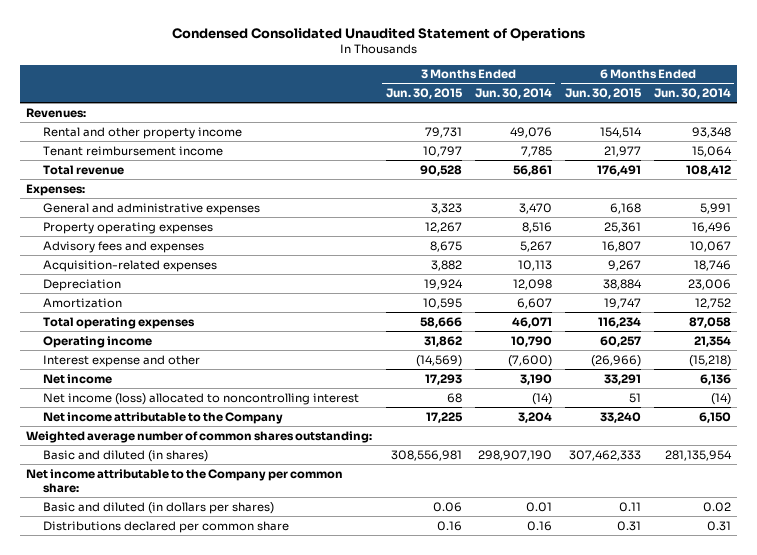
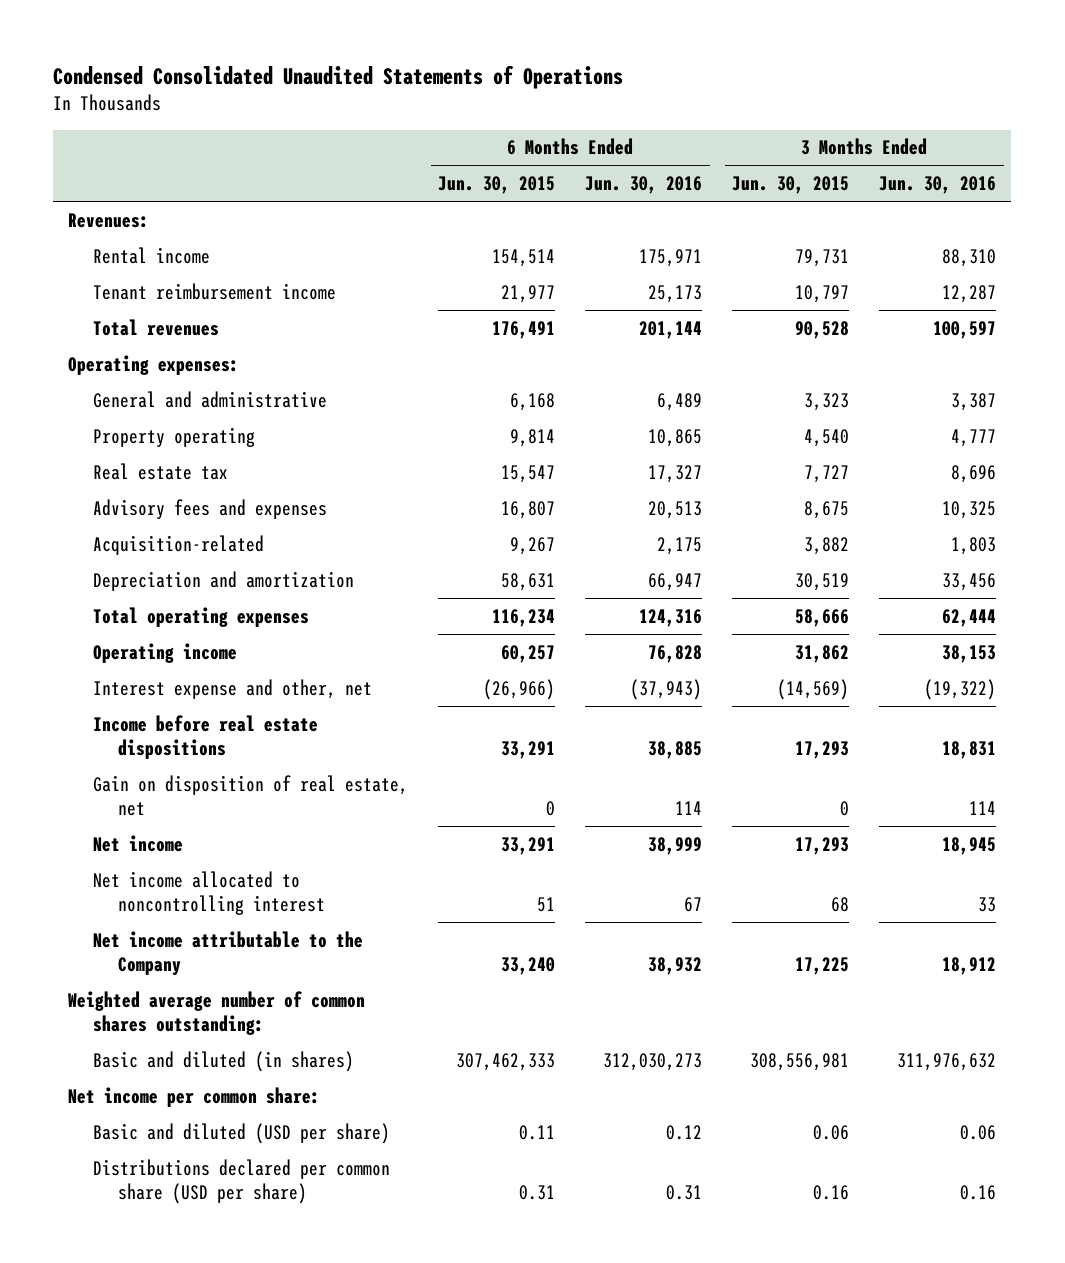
[171,27,585,41] Condensed Consolidated Unaudited Statement of Operations -> [53,64,624,89] Condensed Consolidated Unaudited Statements of Operations
[474,87,552,99] Jun. 30, 2014 -> none
[653,87,731,99] Jun. 30, 2014 -> none
none -> [585,176,703,195] Jun. 30, 2016
none -> [879,176,997,195] Jun. 30, 2016
[42,126,242,139] Rental and other property income -> [93,246,211,264] Rental income
[42,164,124,175] Total revenue -> [93,318,220,336] Total revenues
[26,183,86,196] Expenses: -> [68,354,240,375] Operating expenses:
[42,202,260,215] General and administrative expenses -> [93,390,328,408] General and administrative
[42,221,213,234] Property operating expenses -> [93,426,256,447] Property operating
[424,221,462,233] 12,267 -> [804,428,850,447] 4,540
[603,221,641,233] 25,361 -> [510,428,556,447] 9,814
none -> [93,462,229,480] Real estate tax
[42,278,121,291] Depreciation -> none
[42,297,122,308] Amortization -> none
[42,259,217,272] Acquisition-related expenses -> [93,534,265,555] Acquisition-related
none -> [93,570,355,591] Depreciation and amortization
[42,354,200,367] Interest expense and other -> [93,678,373,699] Interest expense and other, net
none -> [93,714,319,759] Income before real estate dispositions
none -> [93,774,409,816] Gain on disposition of real estate, net
[42,392,359,405] Net income (loss) allocated to noncontrolling interest -> [93,870,326,915] Net income allocated to noncontrolling interest
[26,468,344,493] Net income attributable to the Company per common share: -> [68,1086,321,1107] Net income per common share:
[42,501,274,514] Basic and diluted (in dollars per shares) -> [93,1122,391,1144] Basic and diluted (USD per share)
[42,520,289,533] Distributions declared per common share -> [93,1158,391,1204] Distributions declared per common share (USD per share)

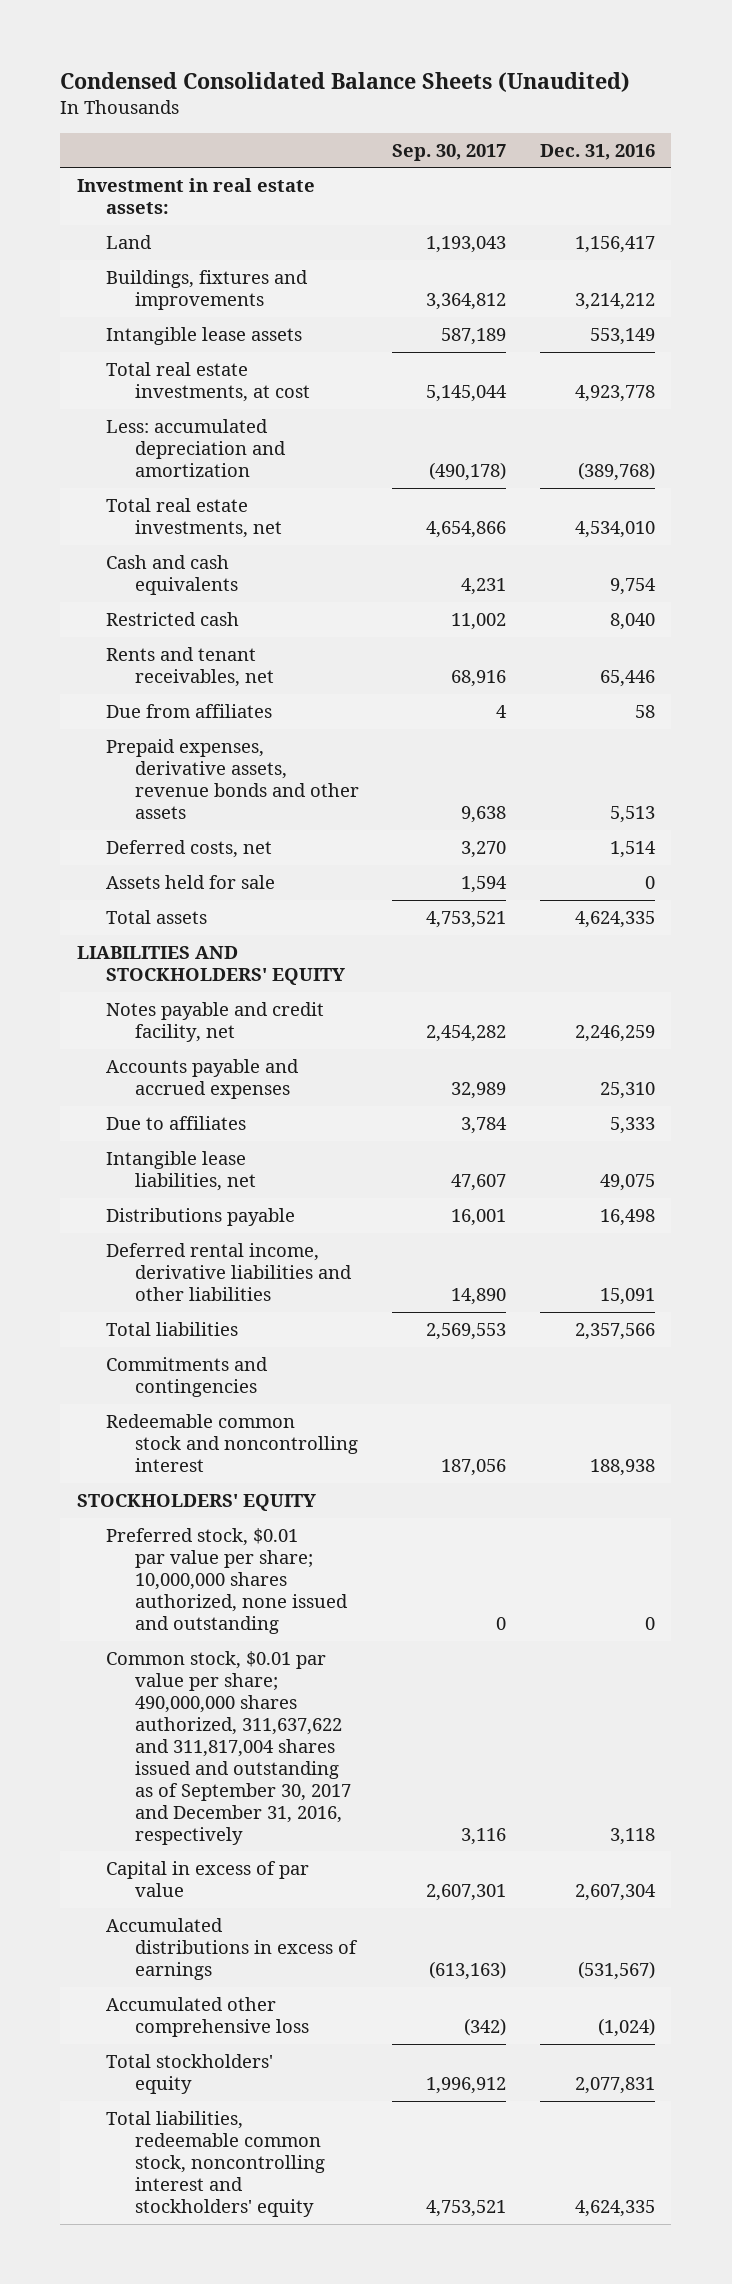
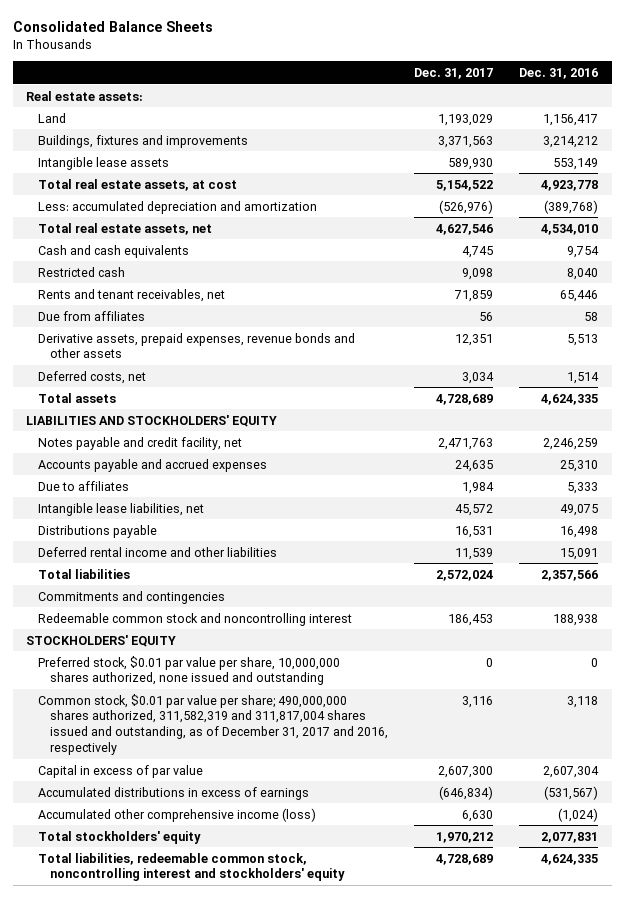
[60,72,631,93] Condensed Consolidated Balance Sheets (Unaudited) -> [13,21,214,33] Consolidated Balance Sheets
[392,143,507,161] Sep. 30, 2017 -> none
none -> [414,67,494,79] Dec. 31, 2017
[77,178,316,214] Investment in real estate assets: -> [26,90,144,101] Real estate assets:
[106,362,311,402] Total real estate investments, at cost -> [38,178,238,191] Total real estate assets, at cost
[106,498,283,538] Total real estate investments, net -> [38,222,213,235] Total real estate assets, net
[106,739,360,819] Prepaid expenses, derivative assets, revenue bonds and other assets -> [38,332,356,359] Derivative assets, prepaid expenses, revenue bonds and other assets
[106,875,276,890] Assets held for sale -> none
[106,1243,353,1301] Deferred rental income, derivative liabilities and other liabilities -> [38,546,278,557] Deferred rental income and other liabilities
[106,1528,349,1634] Preferred stock, $0.01 par value per share; 10,000,000 shares authorized, none issued and outstanding -> [38,655,341,686] Preferred stock, $0.01 par value per share, 10,000,000 shares authorized, none issued and outstanding
[106,1651,352,1845] Common stock, $0.01 par value per share; 490,000,000 shares authorized, 311,637,622 and 311,817,004 shares issued and outstanding as of September 30, 2017 and December 31, 2016, respectively -> [38,693,388,755] Common stock, $0.01 par value per share; 490,000,000 shares authorized, 311,582,319 and 311,817,004 shares issued and outstanding, as of December 31, 2017 and 2016, respectively
[106,1997,310,2037] Accumulated other comprehensive loss -> [38,807,317,822] Accumulated other comprehensive income (loss)

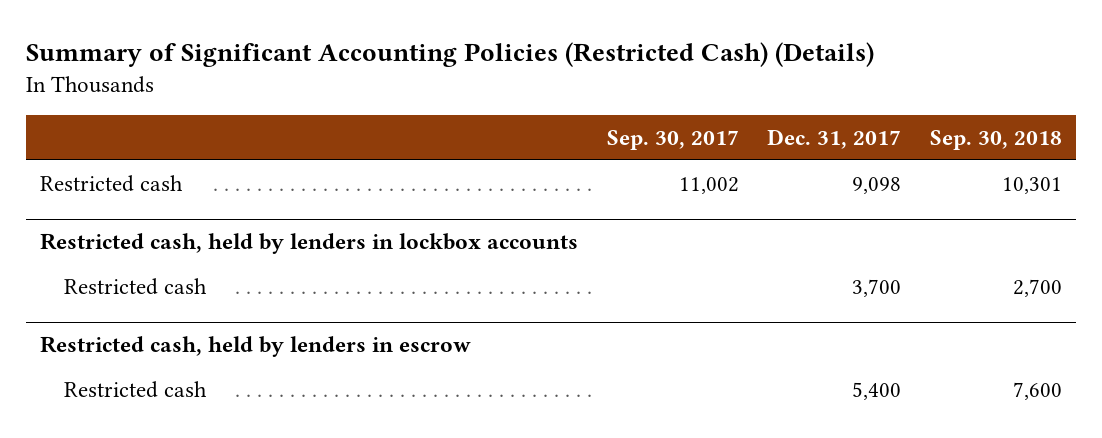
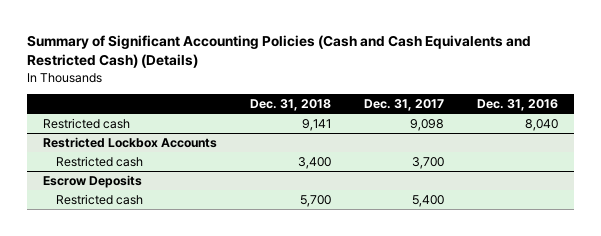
[25,42,874,68] Summary of Significant Accounting Policies (Restricted Cash) (Details) -> [26,35,531,69] Summary of Significant Accounting Policies (Cash and Cash Equivalents and Restricted Cash) (Details)
[606,130,739,151] Sep. 30, 2017 -> none
[929,130,1062,151] Sep. 30, 2018 -> none
none -> [250,99,332,112] Dec. 31, 2018
none -> [477,99,559,112] Dec. 31, 2016
[40,233,579,255] Restricted cash, held by lenders in lockbox accounts -> [43,136,218,148] Restricted Lockbox Accounts
[40,336,472,358] Restricted cash, held by lenders in escrow -> [43,174,143,188] Escrow Deposits

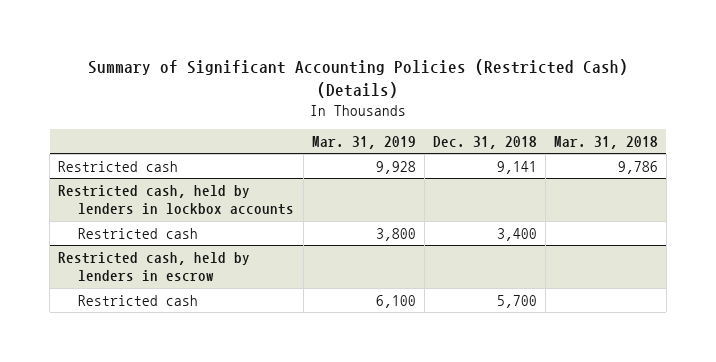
[26,35,531,69] Summary of Significant Accounting Policies (Cash and Cash Equivalents and Restricted Cash) (Details) -> [88,59,629,99] Summary of Significant Accounting Policies (Restricted Cash) (Details)
[364,99,445,112] Dec. 31, 2017 -> none
[477,99,559,112] Dec. 31, 2016 -> none
none -> [311,135,416,149] Mar. 31, 2019
none -> [553,135,658,149] Mar. 31, 2018
[43,136,218,148] Restricted Lockbox Accounts -> [58,184,295,216] Restricted cash, held by lenders in lockbox accounts
[43,174,143,188] Escrow Deposits -> [58,251,251,282] Restricted cash, held by lenders in escrow

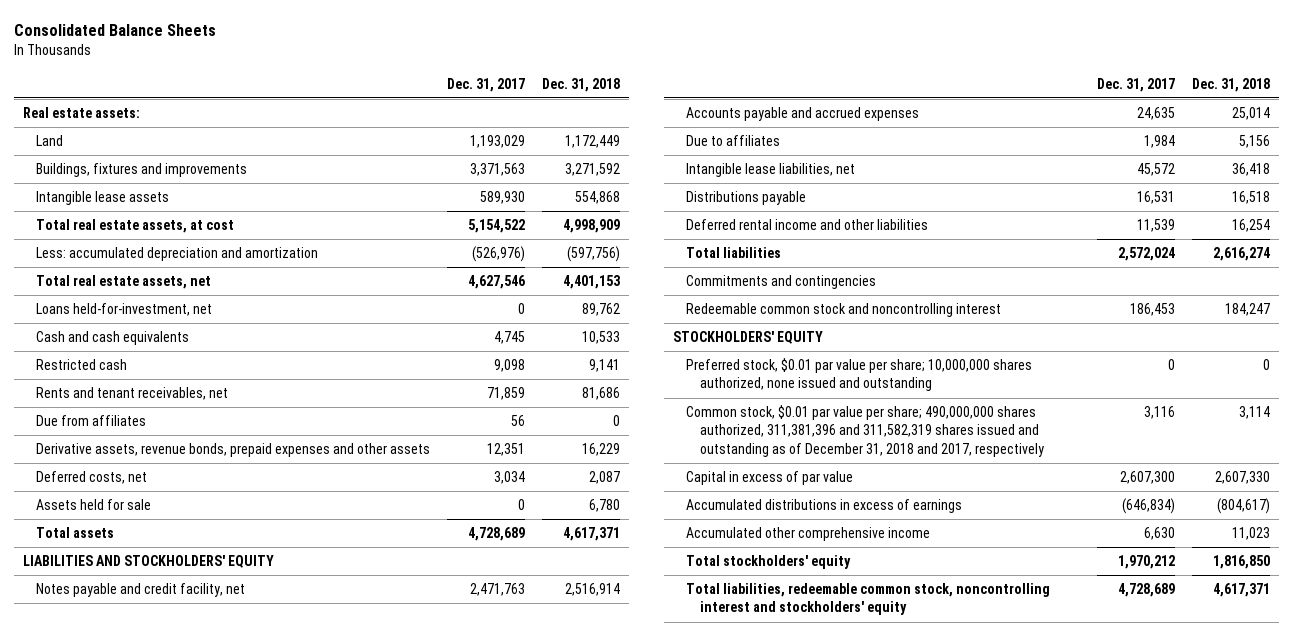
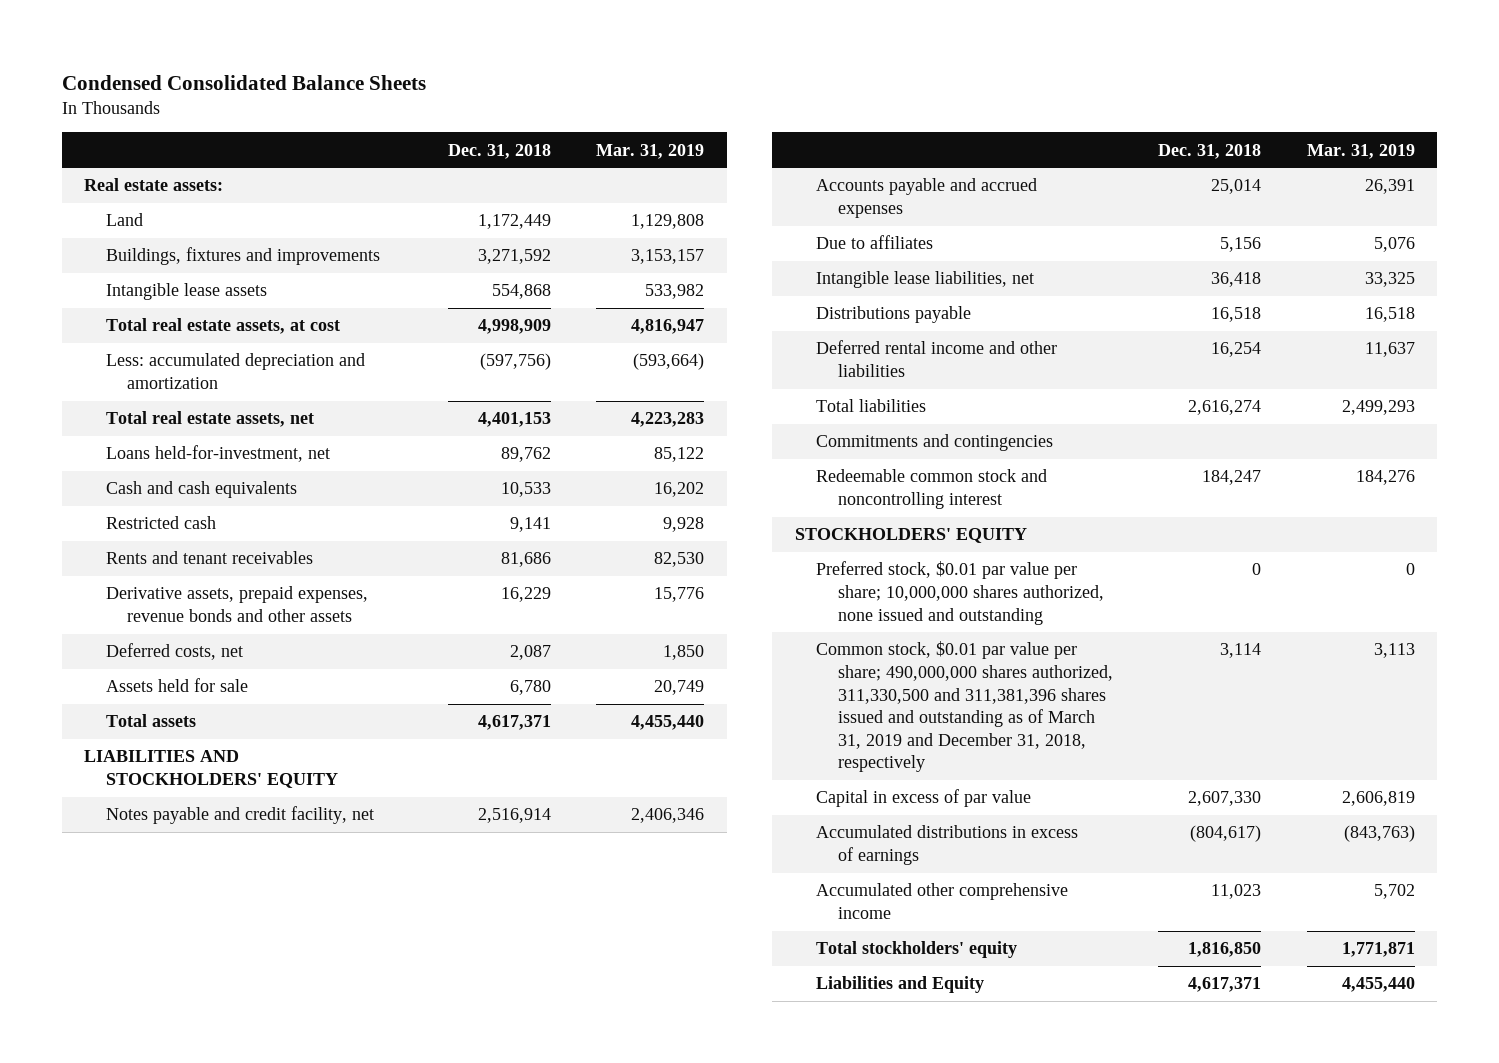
[14,24,217,37] Consolidated Balance Sheets -> [61,74,426,90] Condensed Consolidated Balance Sheets
[447,77,526,92] Dec. 31, 2017 -> none
none -> [596,143,705,159] Mar. 31, 2019
[36,415,147,427] Due from affiliates -> none
[36,387,229,401] Rents and tenant receivables, net -> [105,551,313,565] Rents and tenant receivables
[36,443,431,458] Derivative assets, revenue bonds, prepaid expenses and other assets -> [105,586,368,623] Derivative assets, prepaid expenses, revenue bonds and other assets
[686,405,1044,457] Common stock, $0.01 par value per share; 490,000,000 shares authorized, 311,381,396 and 311,582,319 shares issued and outstanding as of December 31, 2018 and 2017, respectively -> [816,641,1113,773] Common stock, $0.01 par value per share; 490,000,000 shares authorized, 311,330,500 and 311,381,396 shares issued and outstanding as of March 31, 2019 and December 31, 2018, respectively
[686,583,1051,616] Total liabilities, redeemable common stock, noncontrolling interest and stockholders' equity -> [816,976,985,994] Liabilities and Equity

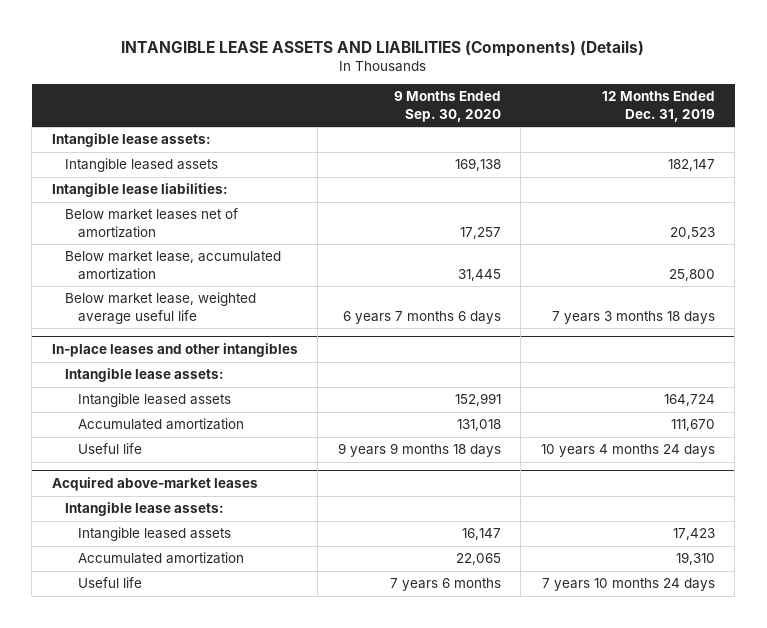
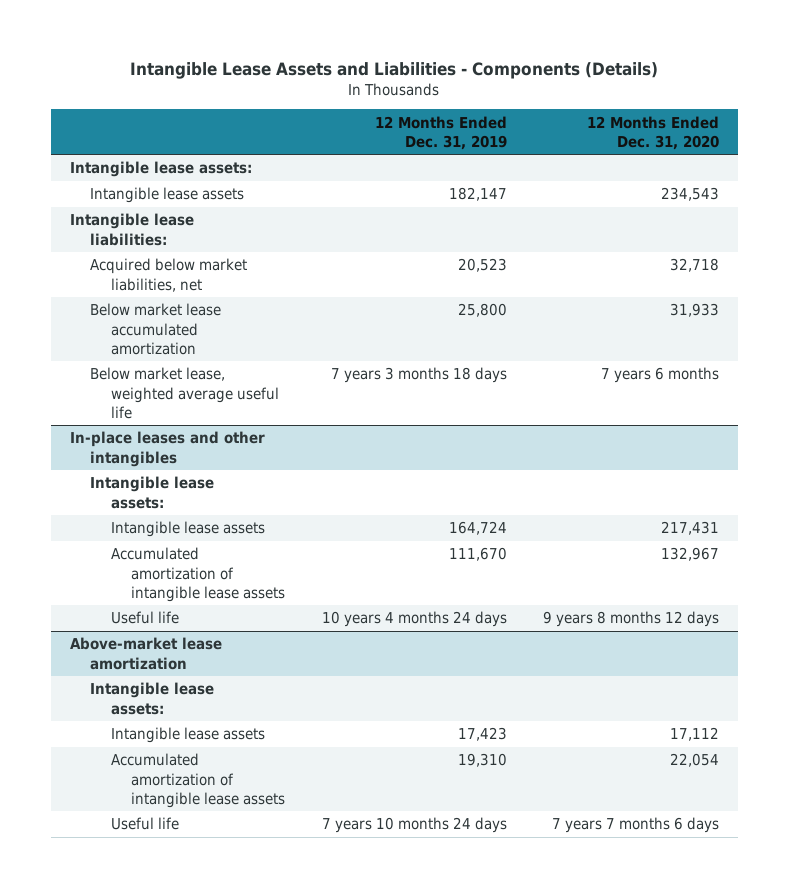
[121,39,645,57] INTANGIBLE LEASE ASSETS AND LIABILITIES (Components) (Details) -> [130,61,659,79] Intangible Lease Assets and Liabilities - Components (Details)
[393,91,501,122] 9 Months Ended Sep. 30, 2020 -> none
none -> [587,115,720,150] 12 Months Ended Dec. 31, 2020
[65,158,219,173] Intangible leased assets -> [90,187,245,204] Intangible lease assets
[65,208,239,238] Below market leases net of amortization -> [90,258,248,292] Acquired below market liabilities, net
[65,251,282,280] Below market lease, accumulated amortization -> [90,303,222,355] Below market lease accumulated amortization
[78,393,232,408] Intangible leased assets -> [110,521,265,538] Intangible lease assets
[78,418,245,431] Accumulated amortization -> [110,547,286,602] Accumulated amortization of intangible lease assets
[51,477,258,492] Acquired above-market leases -> [69,637,222,670] Above-market lease amortization
[78,527,232,542] Intangible leased assets -> [110,727,265,744] Intangible lease assets
[78,552,245,565] Accumulated amortization -> [110,753,286,808] Accumulated amortization of intangible lease assets

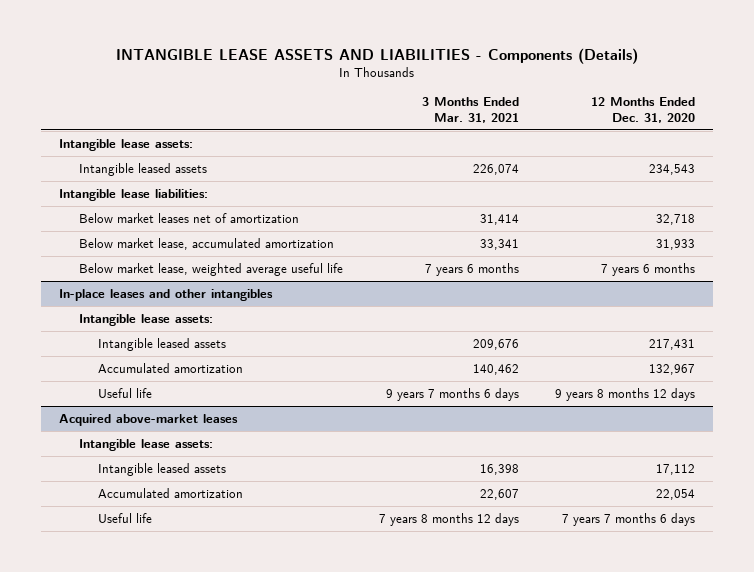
[130,61,659,79] Intangible Lease Assets and Liabilities - Components (Details) -> [115,48,638,65] INTANGIBLE LEASE ASSETS AND LIABILITIES - Components (Details)
[374,115,507,150] 12 Months Ended Dec. 31, 2019 -> none
none -> [421,97,519,123] 3 Months Ended Mar. 31, 2021
[90,187,245,204] Intangible lease assets -> [78,162,207,176] Intangible leased assets
[90,258,248,292] Acquired below market liabilities, net -> [78,212,299,223] Below market leases net of amortization
[90,303,222,355] Below market lease accumulated amortization -> [78,237,334,250] Below market lease, accumulated amortization
[110,521,265,538] Intangible lease assets -> [98,337,227,351] Intangible leased assets
[110,547,286,602] Accumulated amortization of intangible lease assets -> [98,362,244,373] Accumulated amortization
[69,637,222,670] Above-market lease amortization -> [59,413,239,426] Acquired above-market leases
[110,727,265,744] Intangible lease assets -> [98,462,227,476] Intangible leased assets
[110,753,286,808] Accumulated amortization of intangible lease assets -> [98,487,244,498] Accumulated amortization

